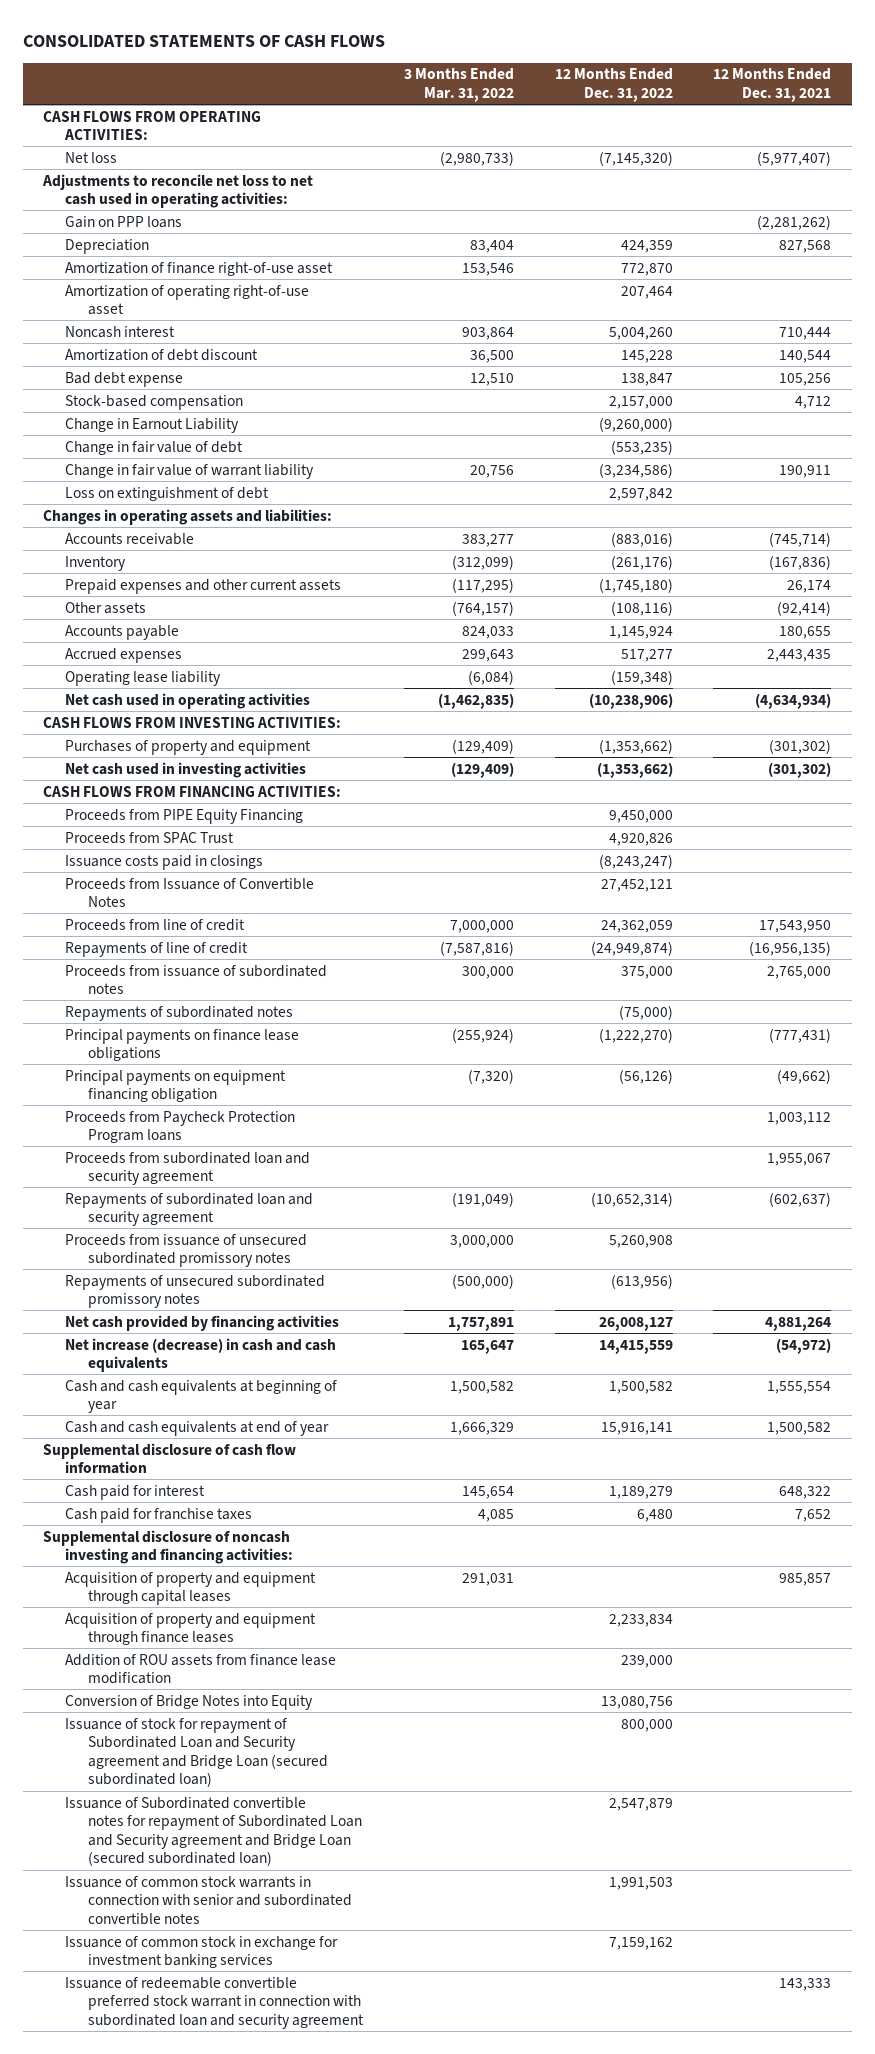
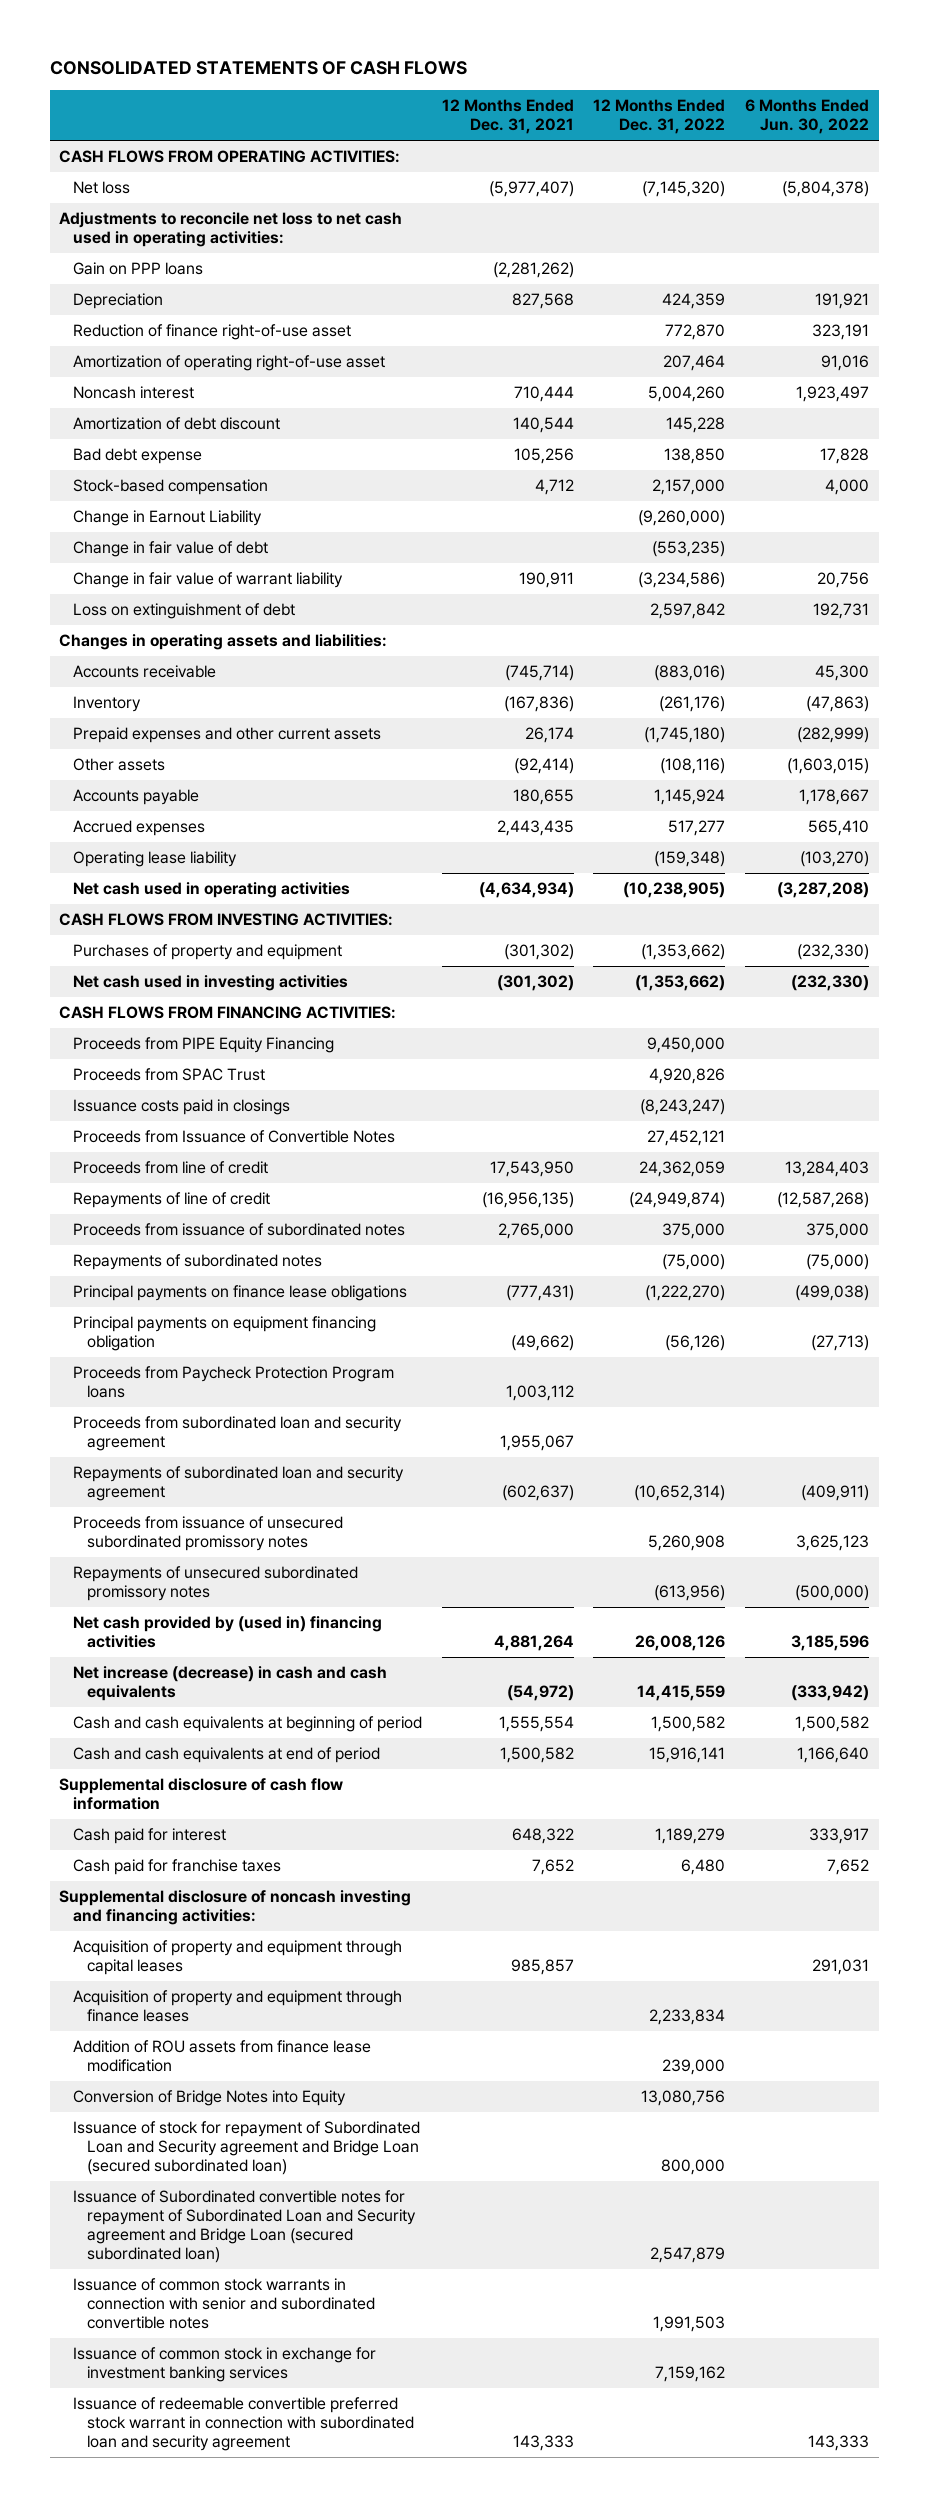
[403,68,514,102] 3 Months Ended Mar. 31, 2022 -> none
none -> [744,99,869,135] 6 Months Ended Jun. 30, 2022
[65,261,334,276] Amortization of finance right-of-use asset -> [73,324,352,341] Reduction of finance right-of-use asset
[620,372,673,386] 138,847 -> [664,448,726,465] 138,850
[588,692,673,709] (10,238,906) -> [623,882,726,899] (10,238,905)
[65,1314,340,1331] Net cash provided by financing activities -> [73,1616,383,1649] Net cash provided by (used in) financing activities
[598,1316,673,1331] 26,008,127 -> [635,1635,726,1652] 26,008,126
[65,1379,338,1414] Cash and cash equivalents at beginning of year -> [73,1716,423,1733] Cash and cash equivalents at beginning of period
[65,1420,330,1436] Cash and cash equivalents at end of year -> [73,1747,381,1764] Cash and cash equivalents at end of period

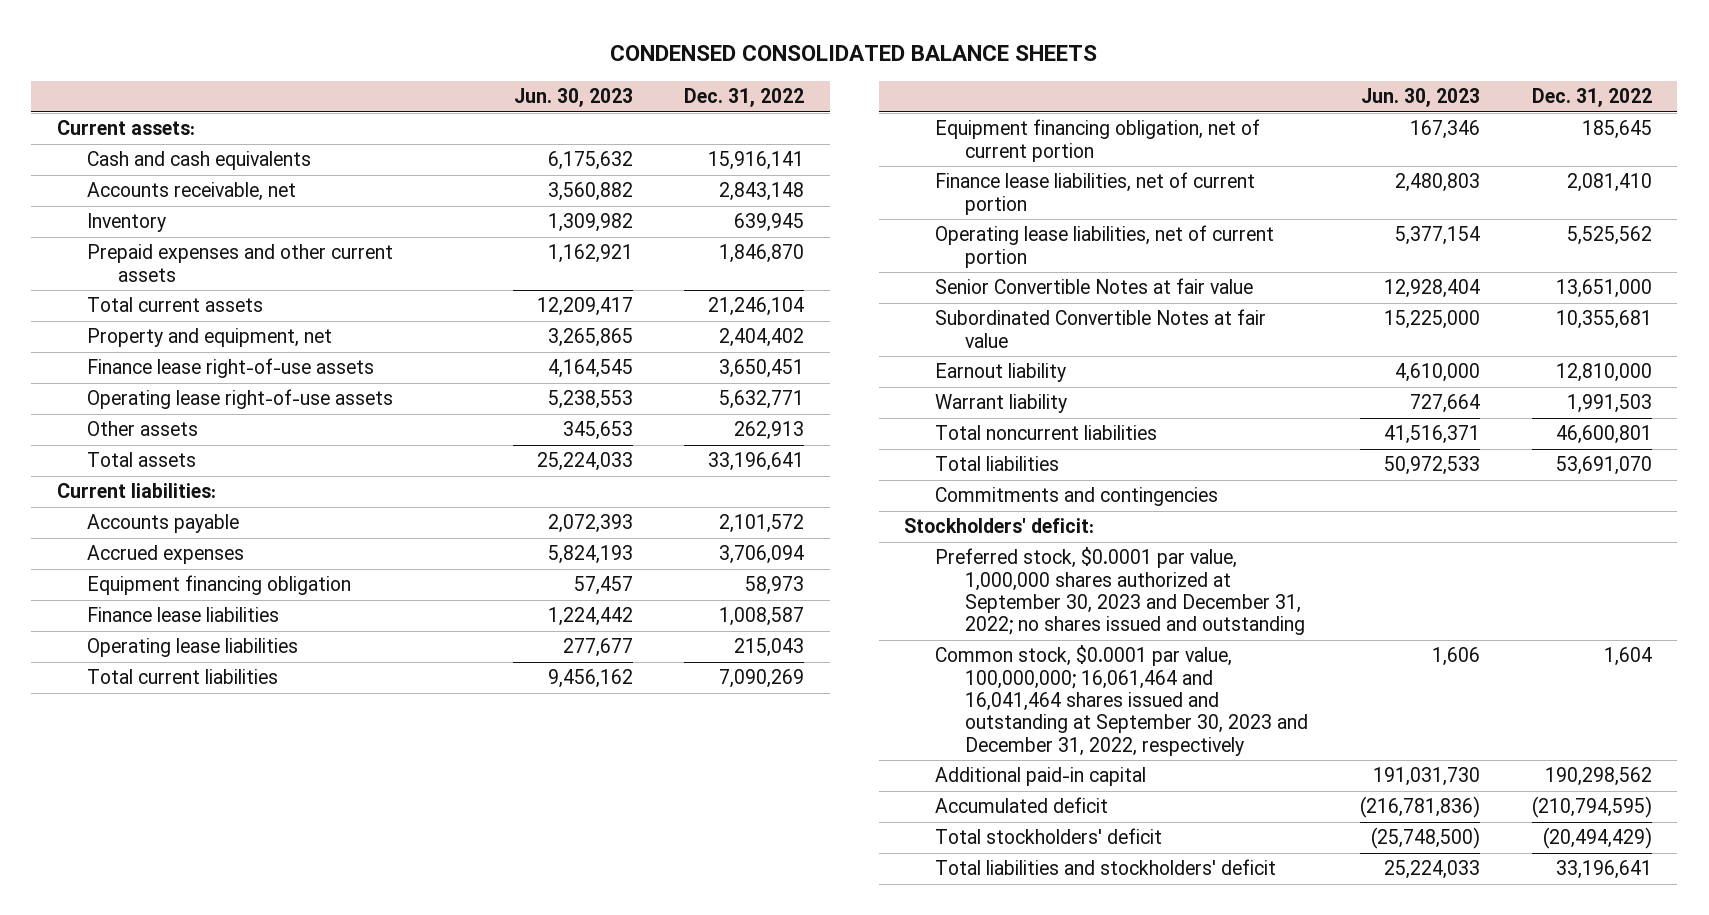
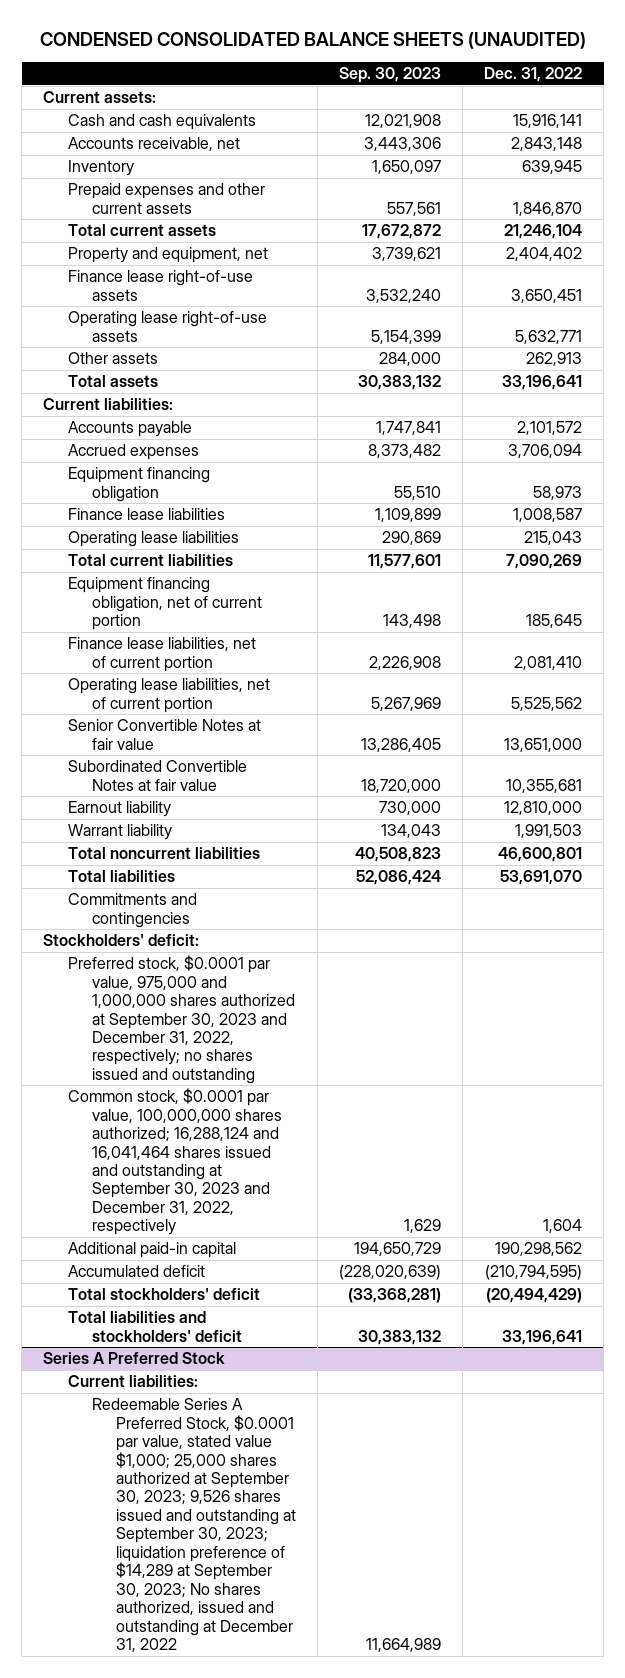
[610,45,1098,62] CONDENSED CONSOLIDATED BALANCE SHEETS -> [39,32,586,50] CONDENSED CONSOLIDATED BALANCE SHEETS (UNAUDITED)
[513,88,633,108] Jun. 30, 2023 -> none
none -> [339,67,442,84] Sep. 30, 2023
[934,547,1306,636] Preferred stock, $0.0001 par value, 1,000,000 shares authorized at September 30, 2023 and December 31, 2022; no shares issued and outstanding -> [67,955,295,1084] Preferred stock, $0.0001 par value, 975,000 and 1,000,000 shares authorized at September 30, 2023 and December 31, 2022, respectively; no shares issued and outstanding
[934,645,1309,756] Common stock, $0.0001 par value, 100,000,000; 16,061,464 and 16,041,464 shares issued and outstanding at September 30, 2023 and December 31, 2022, respectively -> [67,1088,282,1236] Common stock, $0.0001 par value, 100,000,000 shares authorized; 16,288,124 and 16,041,464 shares issued and outstanding at September 30, 2023 and December 31, 2022, respectively
none -> [43,1352,226,1365] Series A Preferred Stock
none -> [67,1375,198,1388] Current liabilities:
none -> [91,1398,297,1653] Redeemable Series A Preferred Stock, $0.0001 par value, stated value $1,000; 25,000 shares authorized at September 30, 2023; 9,526 shares issued and outstanding at September 30, 2023; liquidation preference of $14,289 at September 30, 2023; No shares authorized, issued and outstanding at December 31, 2022

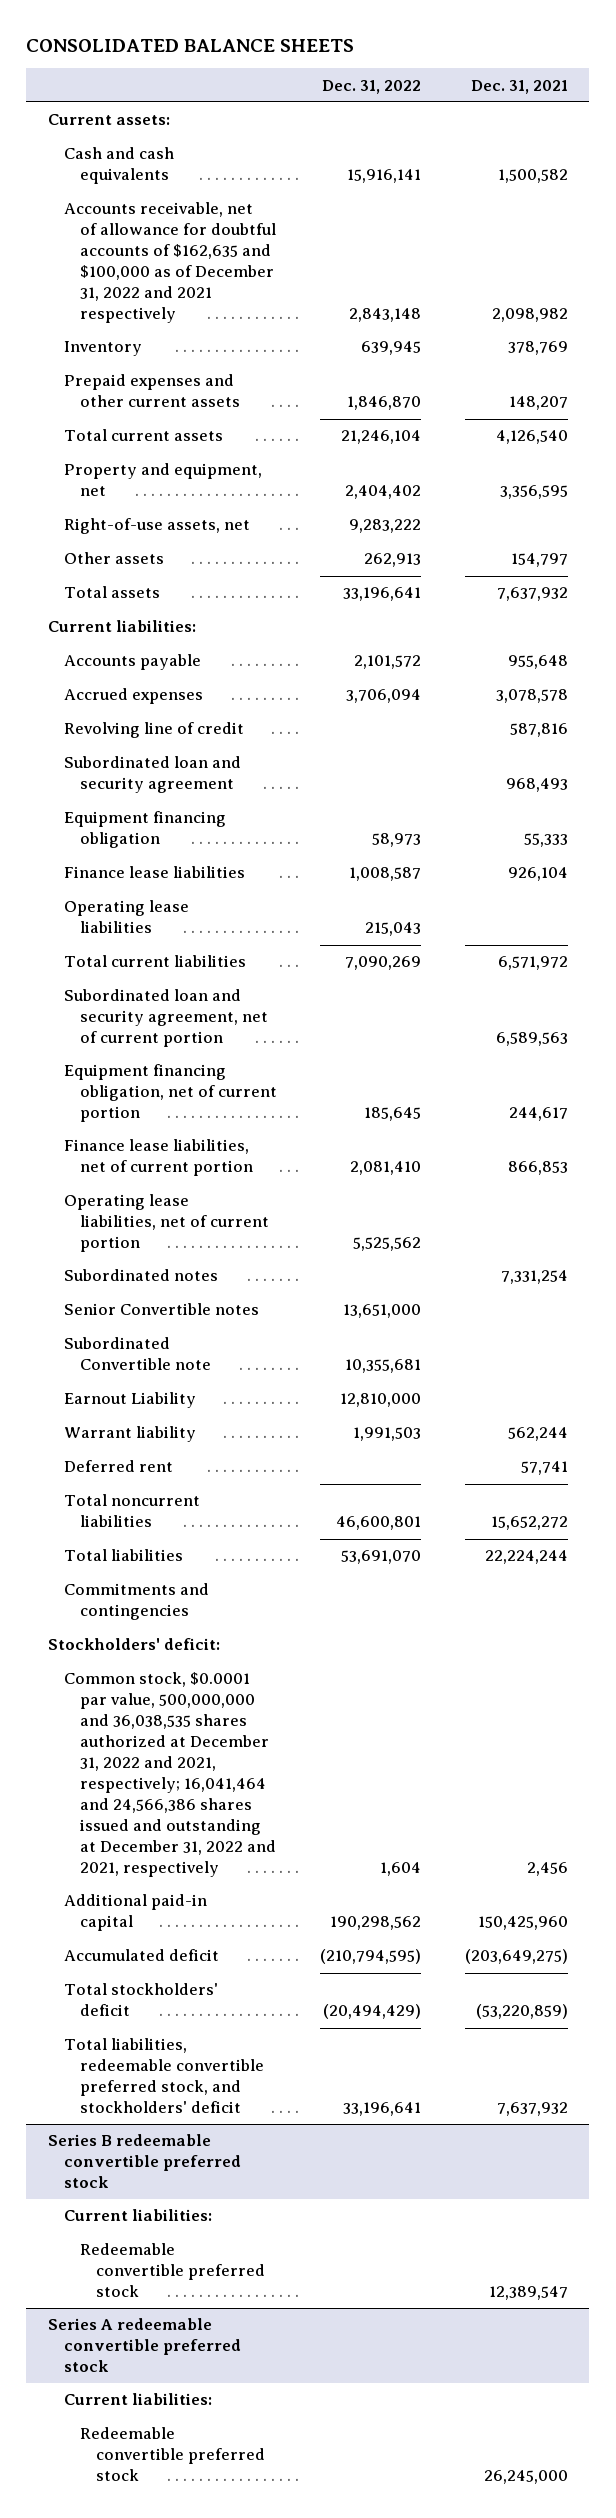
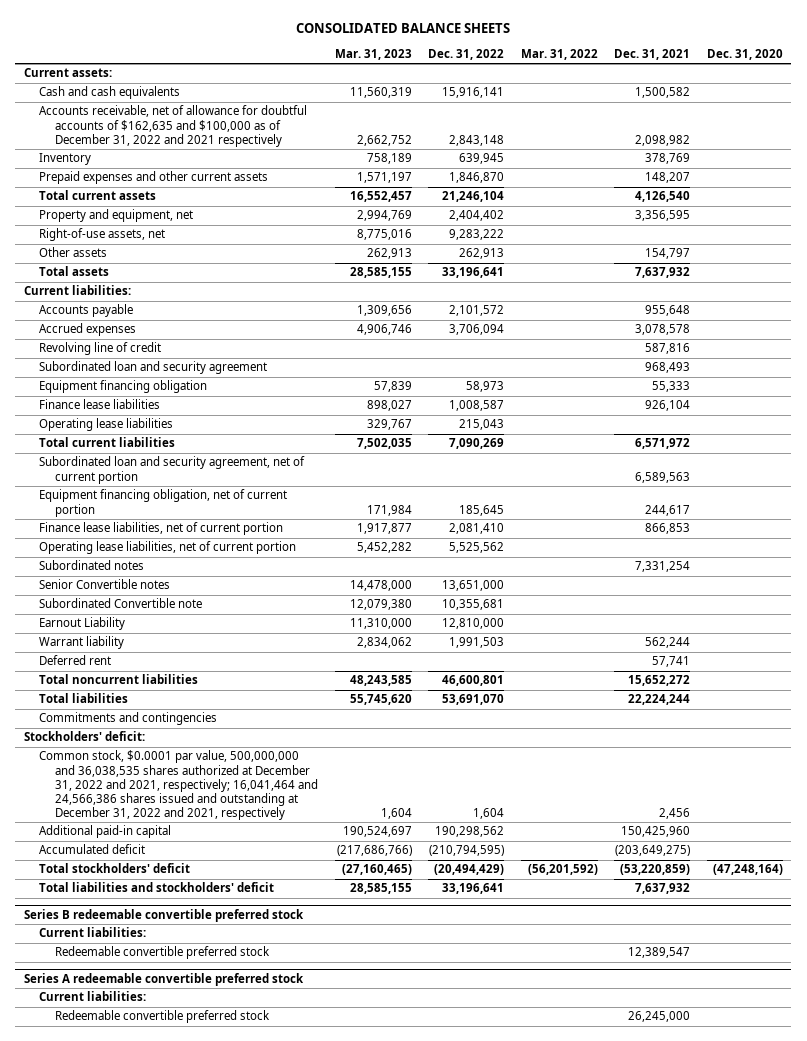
none -> [334,49,412,61] Mar. 31, 2023
none -> [520,49,598,61] Mar. 31, 2022
none -> [706,49,783,61] Dec. 31, 2020
[63,2038,264,2114] Total liabilities, redeemable convertible preferred stock, and stockholders' deficit -> [39,882,275,893] Total liabilities and stockholders' deficit

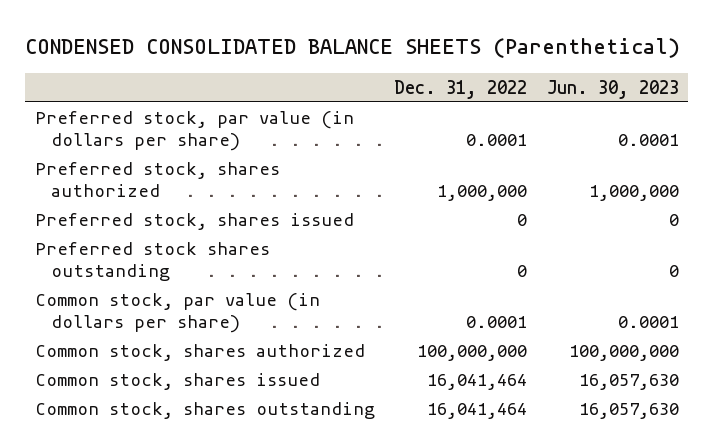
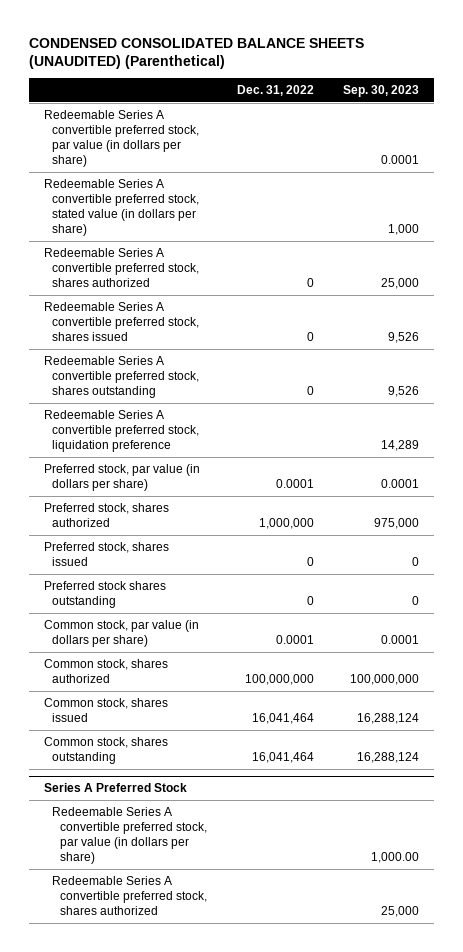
[25,37,681,58] CONDENSED CONSOLIDATED BALANCE SHEETS (Parenthetical) -> [28,37,364,70] CONDENSED CONSOLIDATED BALANCE SHEETS (UNAUDITED) (Parenthetical)
[546,79,679,99] Jun. 30, 2023 -> none
none -> [343,85,420,98] Sep. 30, 2023
none -> [43,110,200,167] Redeemable Series A convertible preferred stock, par value (in dollars per share)
none -> [43,179,200,236] Redeemable Series A convertible preferred stock, stated value (in dollars per share)
none -> [43,248,200,287] Redeemable Series A convertible preferred stock, shares authorized
none -> [43,302,200,341] Redeemable Series A convertible preferred stock, shares issued
none -> [43,356,200,398] Redeemable Series A convertible preferred stock, shares outstanding
none -> [43,410,200,452] Redeemable Series A convertible preferred stock, liquidation preference
none -> [43,783,187,793] Series A Preferred Stock
none -> [52,807,208,864] Redeemable Series A convertible preferred stock, par value (in dollars per share)
none -> [52,876,208,915] Redeemable Series A convertible preferred stock, shares authorized

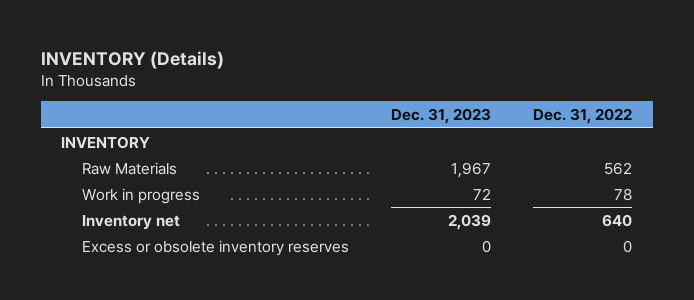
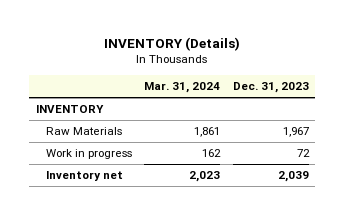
[533,108,633,125] Dec. 31, 2022 -> none
none -> [144,82,221,94] Mar. 31, 2024
[82,239,350,256] Excess or obsolete inventory reserves -> none

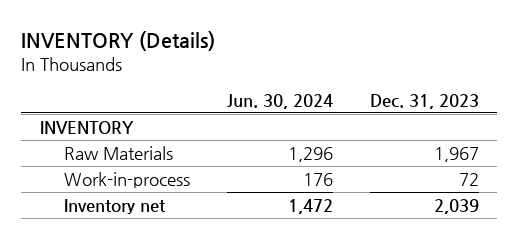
[144,82,221,94] Mar. 31, 2024 -> none
none -> [227,93,334,109] Jun. 30, 2024
[45,149,132,160] Work in progress -> [64,171,191,188] Work-in-process

